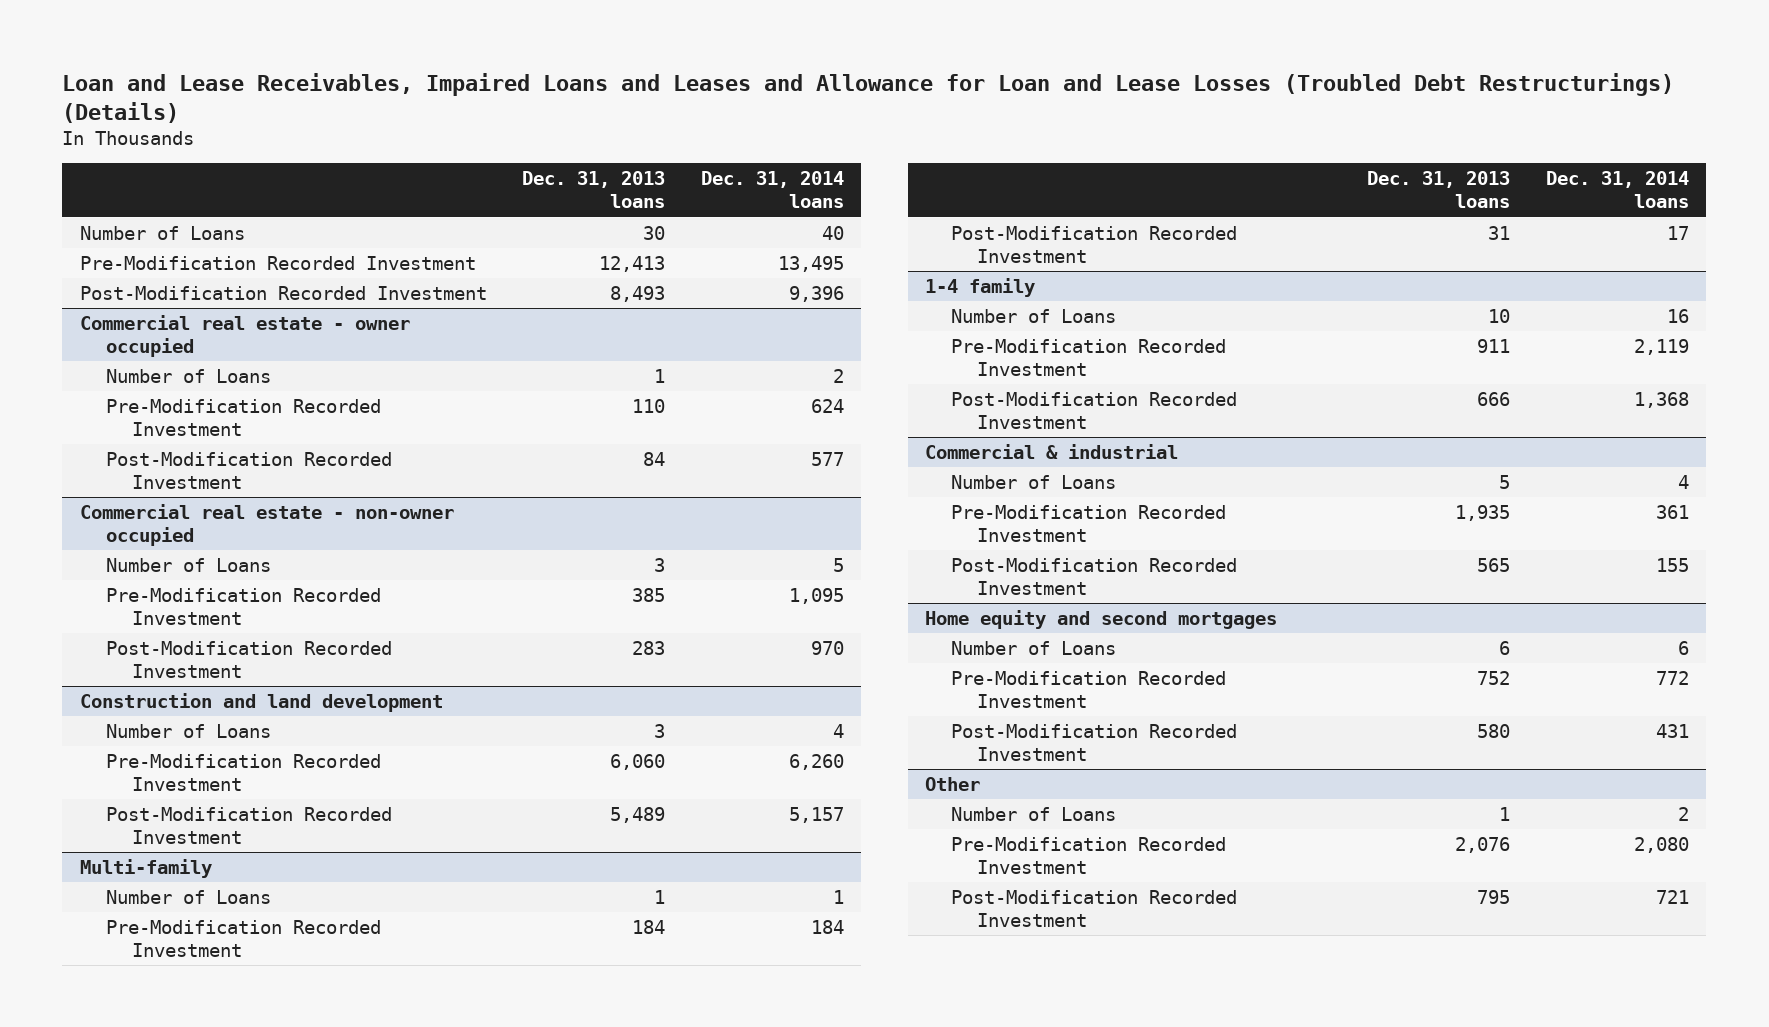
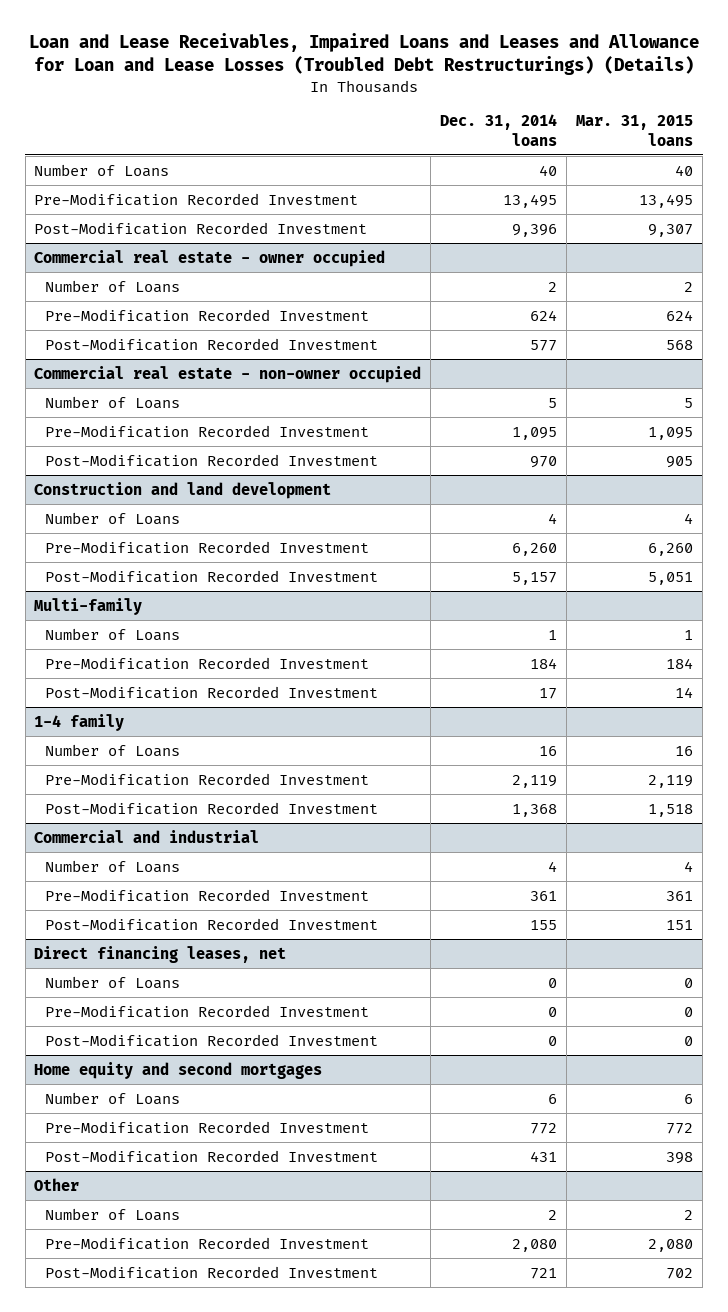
[522,171,666,209] Dec. 31, 2013 loans -> none
none -> [576,115,694,146] Mar. 31, 2015 loans
[925,443,1179,459] Commercial & industrial -> [34,829,260,843] Commercial and industrial
none -> [34,945,287,963] Direct financing leases, net
none -> [45,975,181,989] Number of Loans
none -> [45,1004,370,1018] Pre-Modification Recorded Investment
none -> [45,1033,379,1047] Post-Modification Recorded Investment

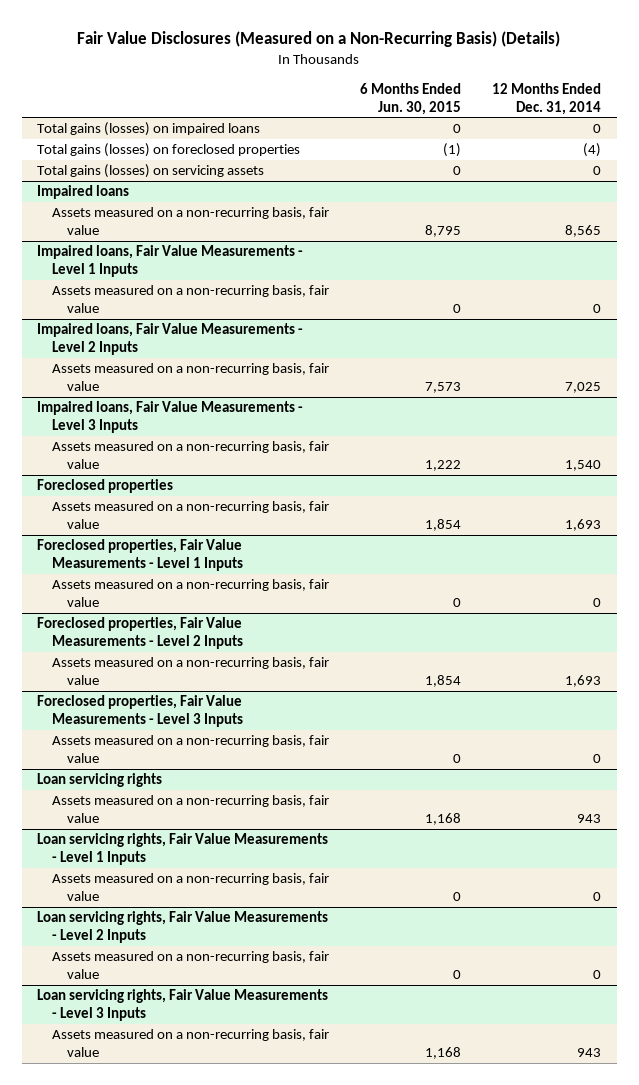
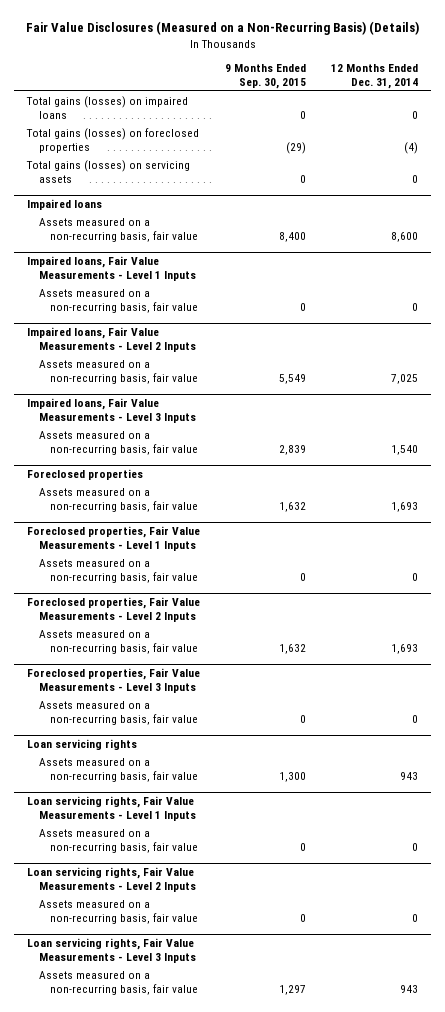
[360,83,462,115] 6 Months Ended Jun. 30, 2015 -> none
none -> [225,64,307,90] 9 Months Ended Sep. 30, 2015
[565,224,602,237] 8,565 -> [391,232,419,243] 8,600

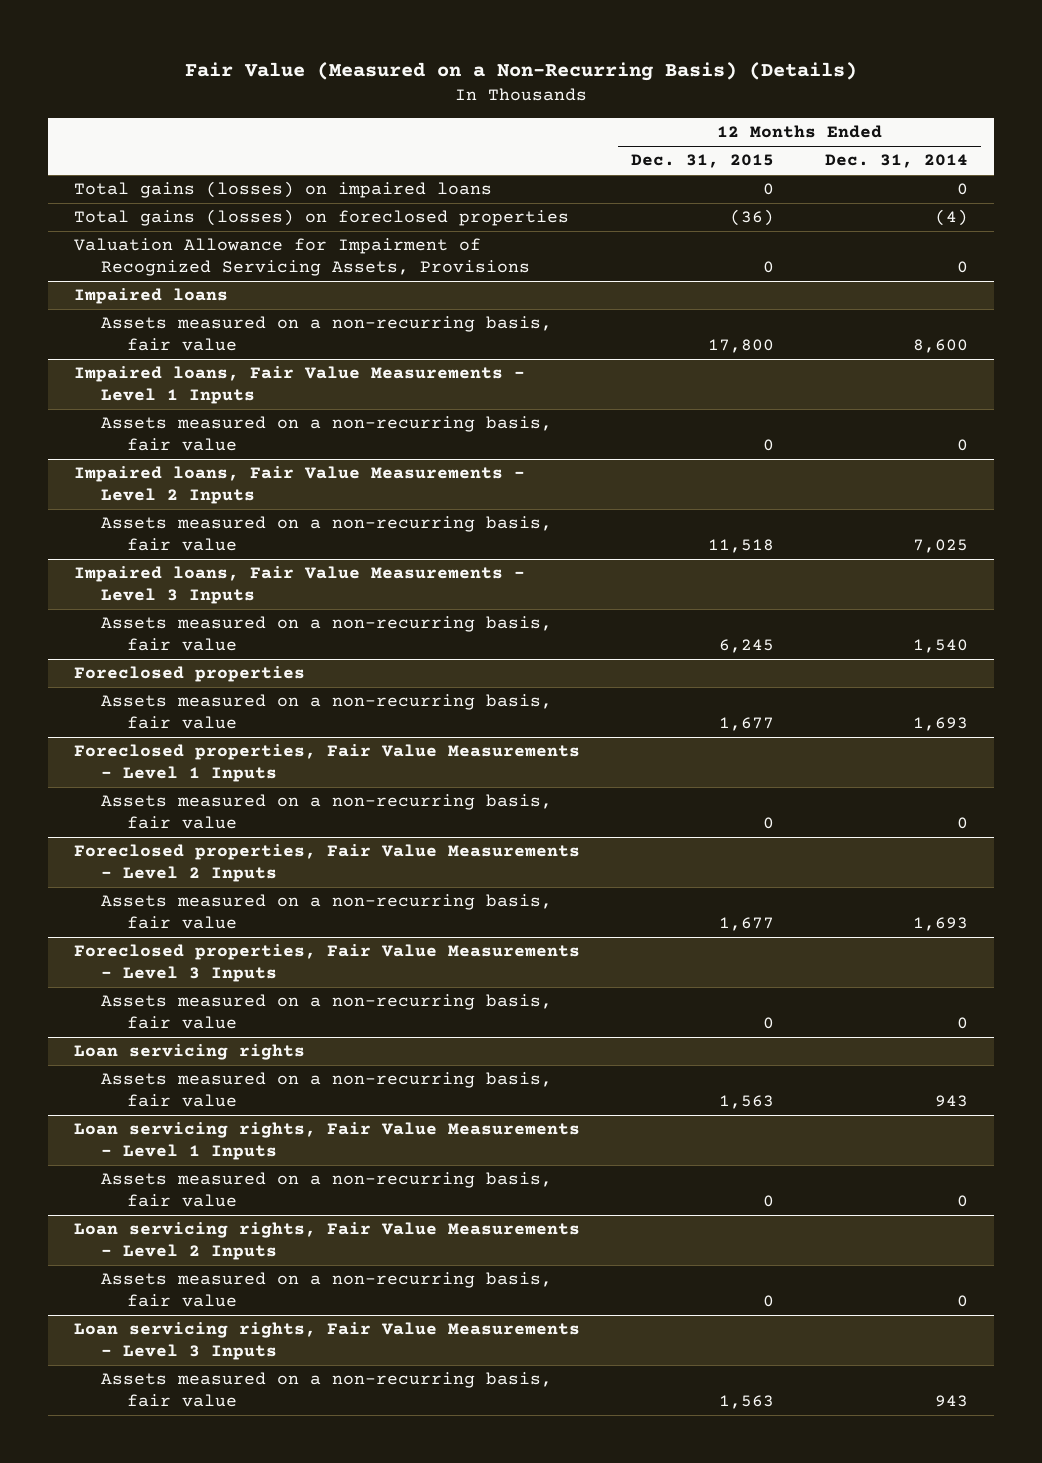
[25,21,419,36] Fair Value Disclosures (Measured on a Non-Recurring Basis) (Details) -> [185,62,858,82] Fair Value (Measured on a Non-Recurring Basis) (Details)
[225,64,307,90] 9 Months Ended Sep. 30, 2015 -> none
none -> [631,154,775,169] Dec. 31, 2015
[25,159,190,184] Total gains (losses) on servicing assets -> [74,238,530,277] Valuation Allowance for Impairment of Recognized Servicing Assets, Provisions

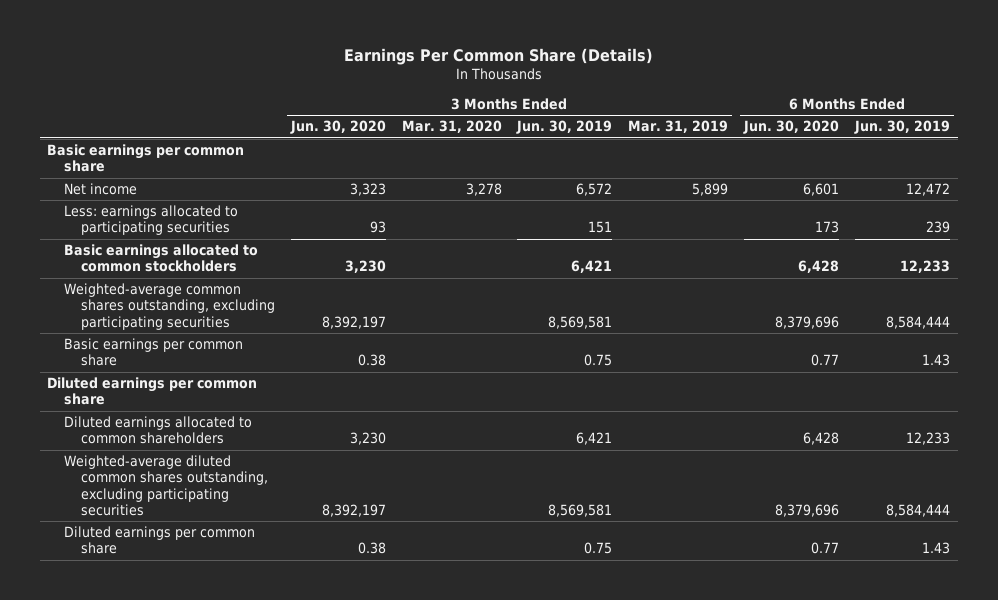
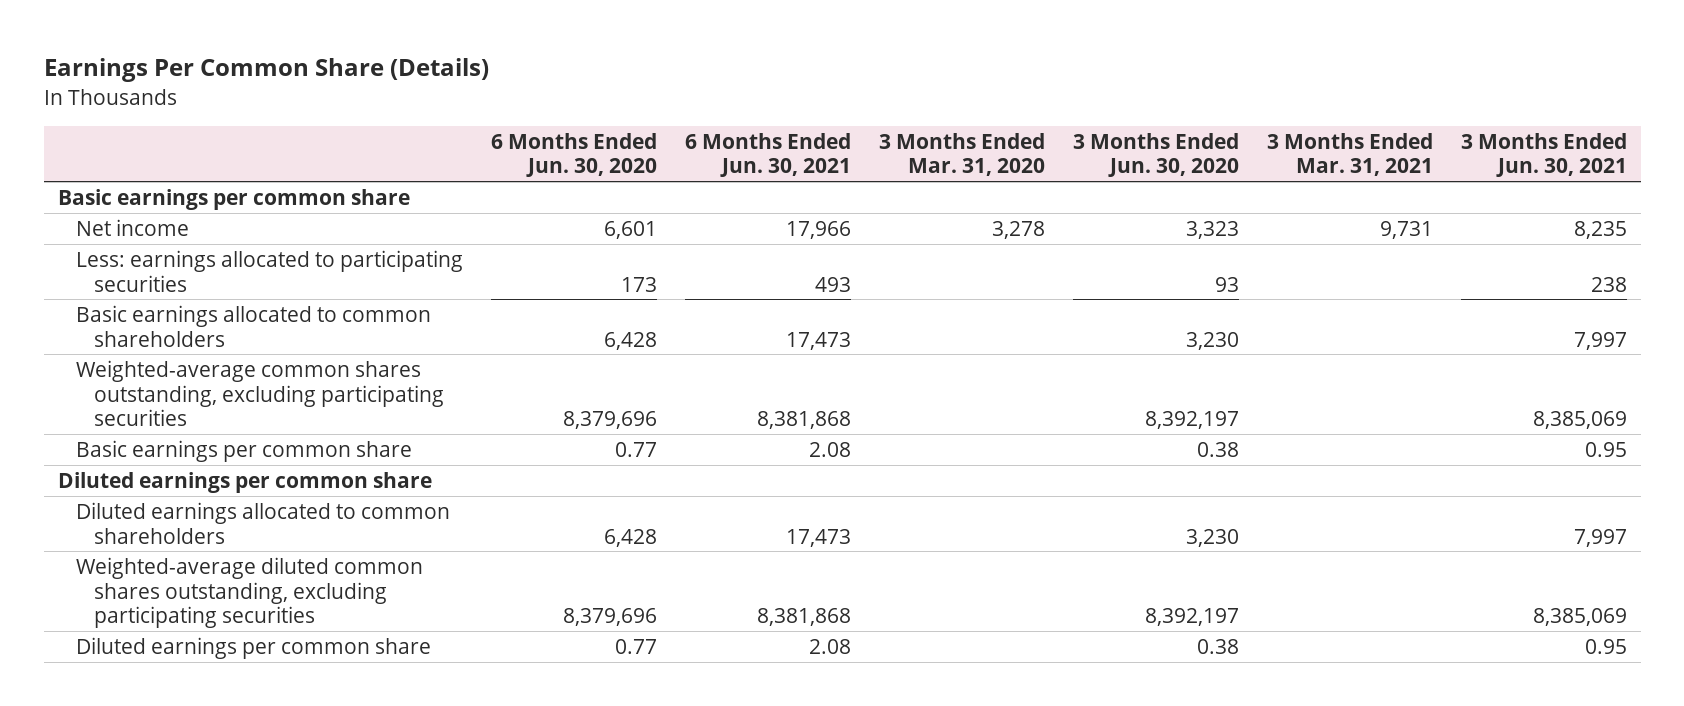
[516,120,613,135] Jun. 30, 2019 -> none
[628,120,729,134] Mar. 31, 2019 -> none
[854,120,951,135] Jun. 30, 2019 -> none
none -> [684,132,851,178] 6 Months Ended Jun. 30, 2021
none -> [1266,132,1433,177] 3 Months Ended Mar. 31, 2021
none -> [1460,132,1627,178] 3 Months Ended Jun. 30, 2021
[64,244,259,273] Basic earnings allocated to common stockholders -> [75,304,431,347] Basic earnings allocated to common shareholders

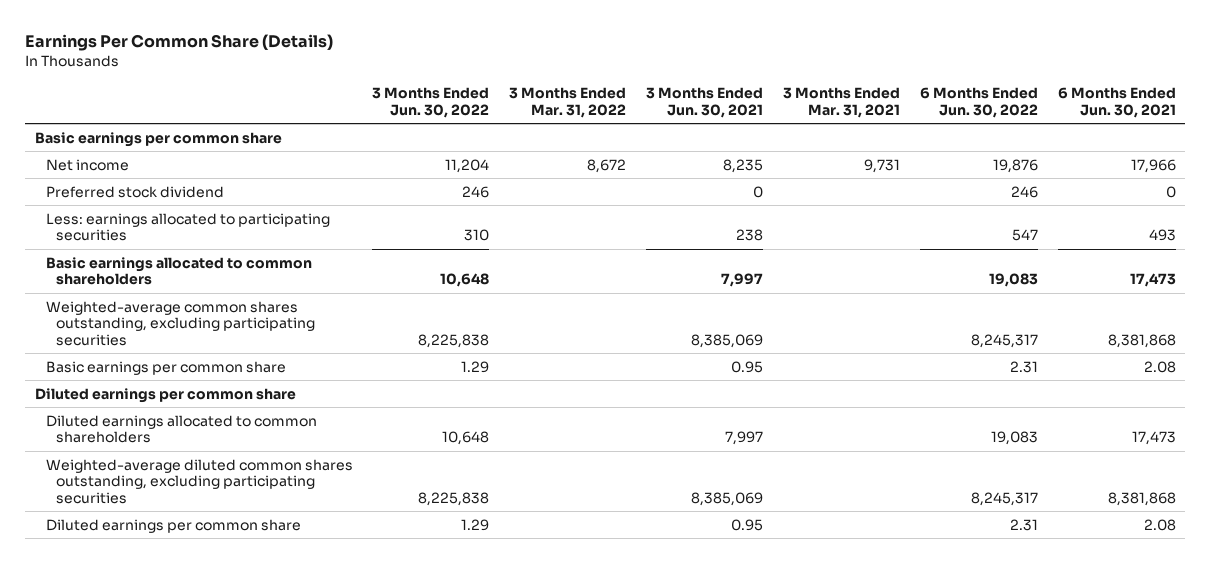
[490,132,657,178] 6 Months Ended Jun. 30, 2020 -> none
[878,132,1045,177] 3 Months Ended Mar. 31, 2020 -> none
[1072,132,1239,178] 3 Months Ended Jun. 30, 2020 -> none
none -> [372,87,490,118] 3 Months Ended Jun. 30, 2022
none -> [509,87,627,118] 3 Months Ended Mar. 31, 2022
none -> [919,87,1038,118] 6 Months Ended Jun. 30, 2022
none -> [45,185,224,198] Preferred stock dividend

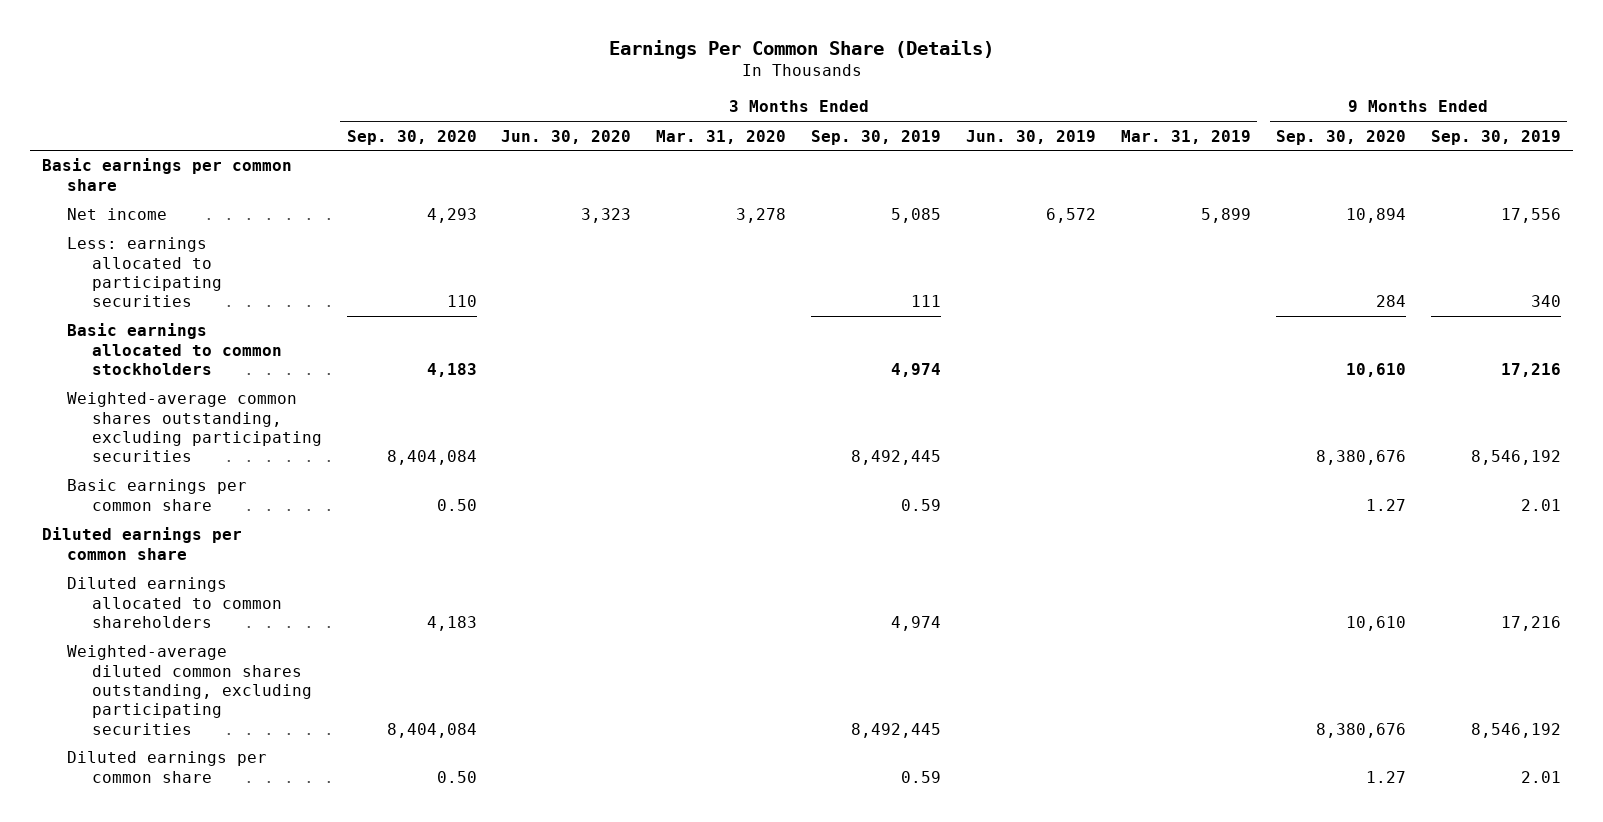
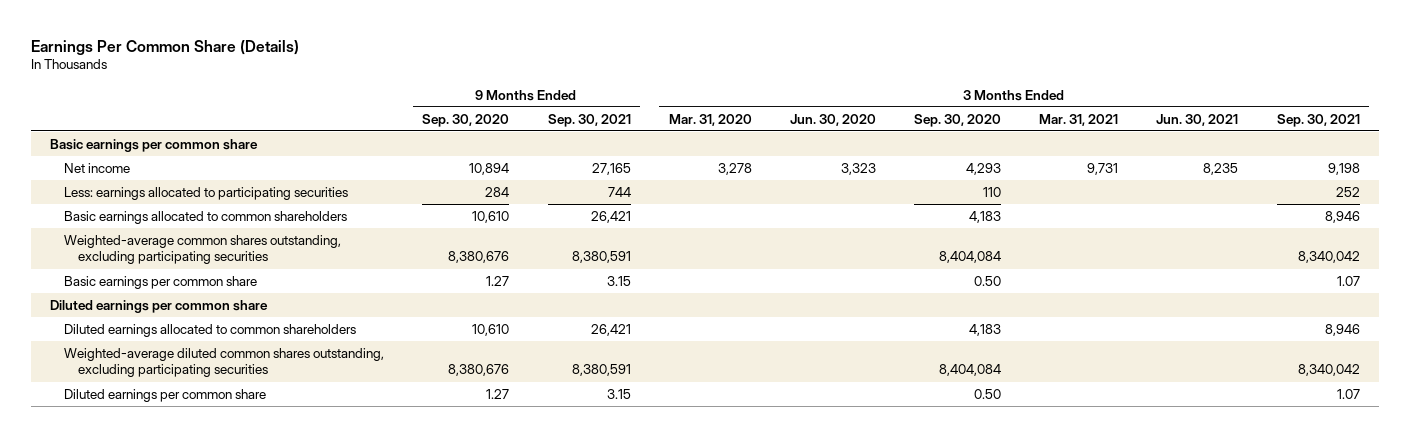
[811,129,942,145] Sep. 30, 2019 -> none
[966,129,1097,144] Jun. 30, 2019 -> none
[1121,129,1252,144] Mar. 31, 2019 -> none
[1430,129,1561,145] Sep. 30, 2019 -> none
none -> [547,113,631,127] Sep. 30, 2021
none -> [1039,113,1119,126] Mar. 31, 2021
none -> [1156,113,1239,126] Jun. 30, 2021
none -> [1276,113,1360,127] Sep. 30, 2021
[67,323,282,376] Basic earnings allocated to common stockholders -> [64,210,348,224] Basic earnings allocated to common shareholders

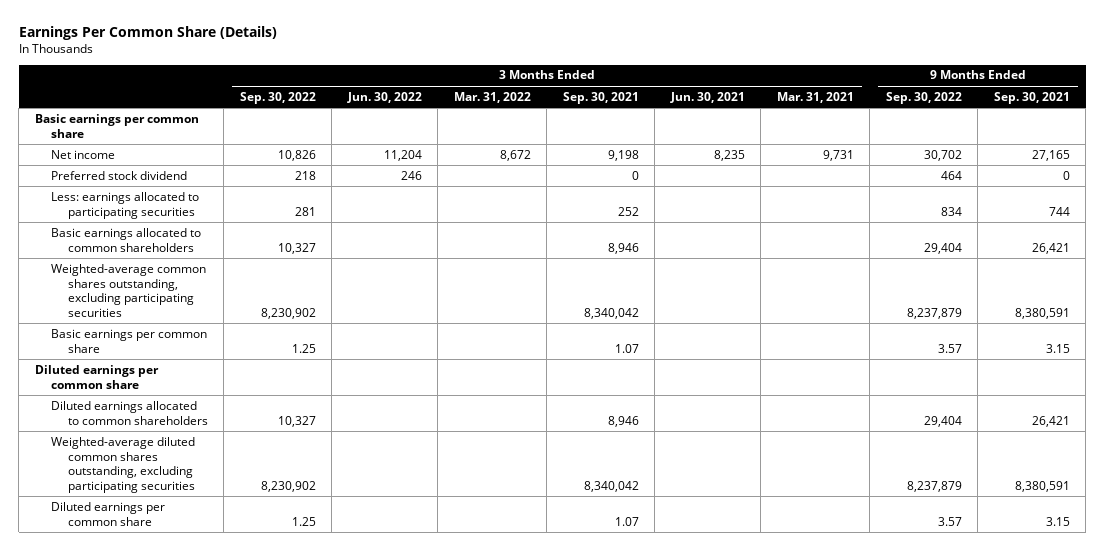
[422,113,510,127] Sep. 30, 2020 -> none
[668,113,752,126] Mar. 31, 2020 -> none
[789,113,876,126] Jun. 30, 2020 -> none
[914,113,1002,127] Sep. 30, 2020 -> none
none -> [239,91,316,104] Sep. 30, 2022
none -> [346,91,422,103] Jun. 30, 2022
none -> [453,91,531,103] Mar. 31, 2022
none -> [885,91,962,104] Sep. 30, 2022
none -> [51,170,188,180] Preferred stock dividend

